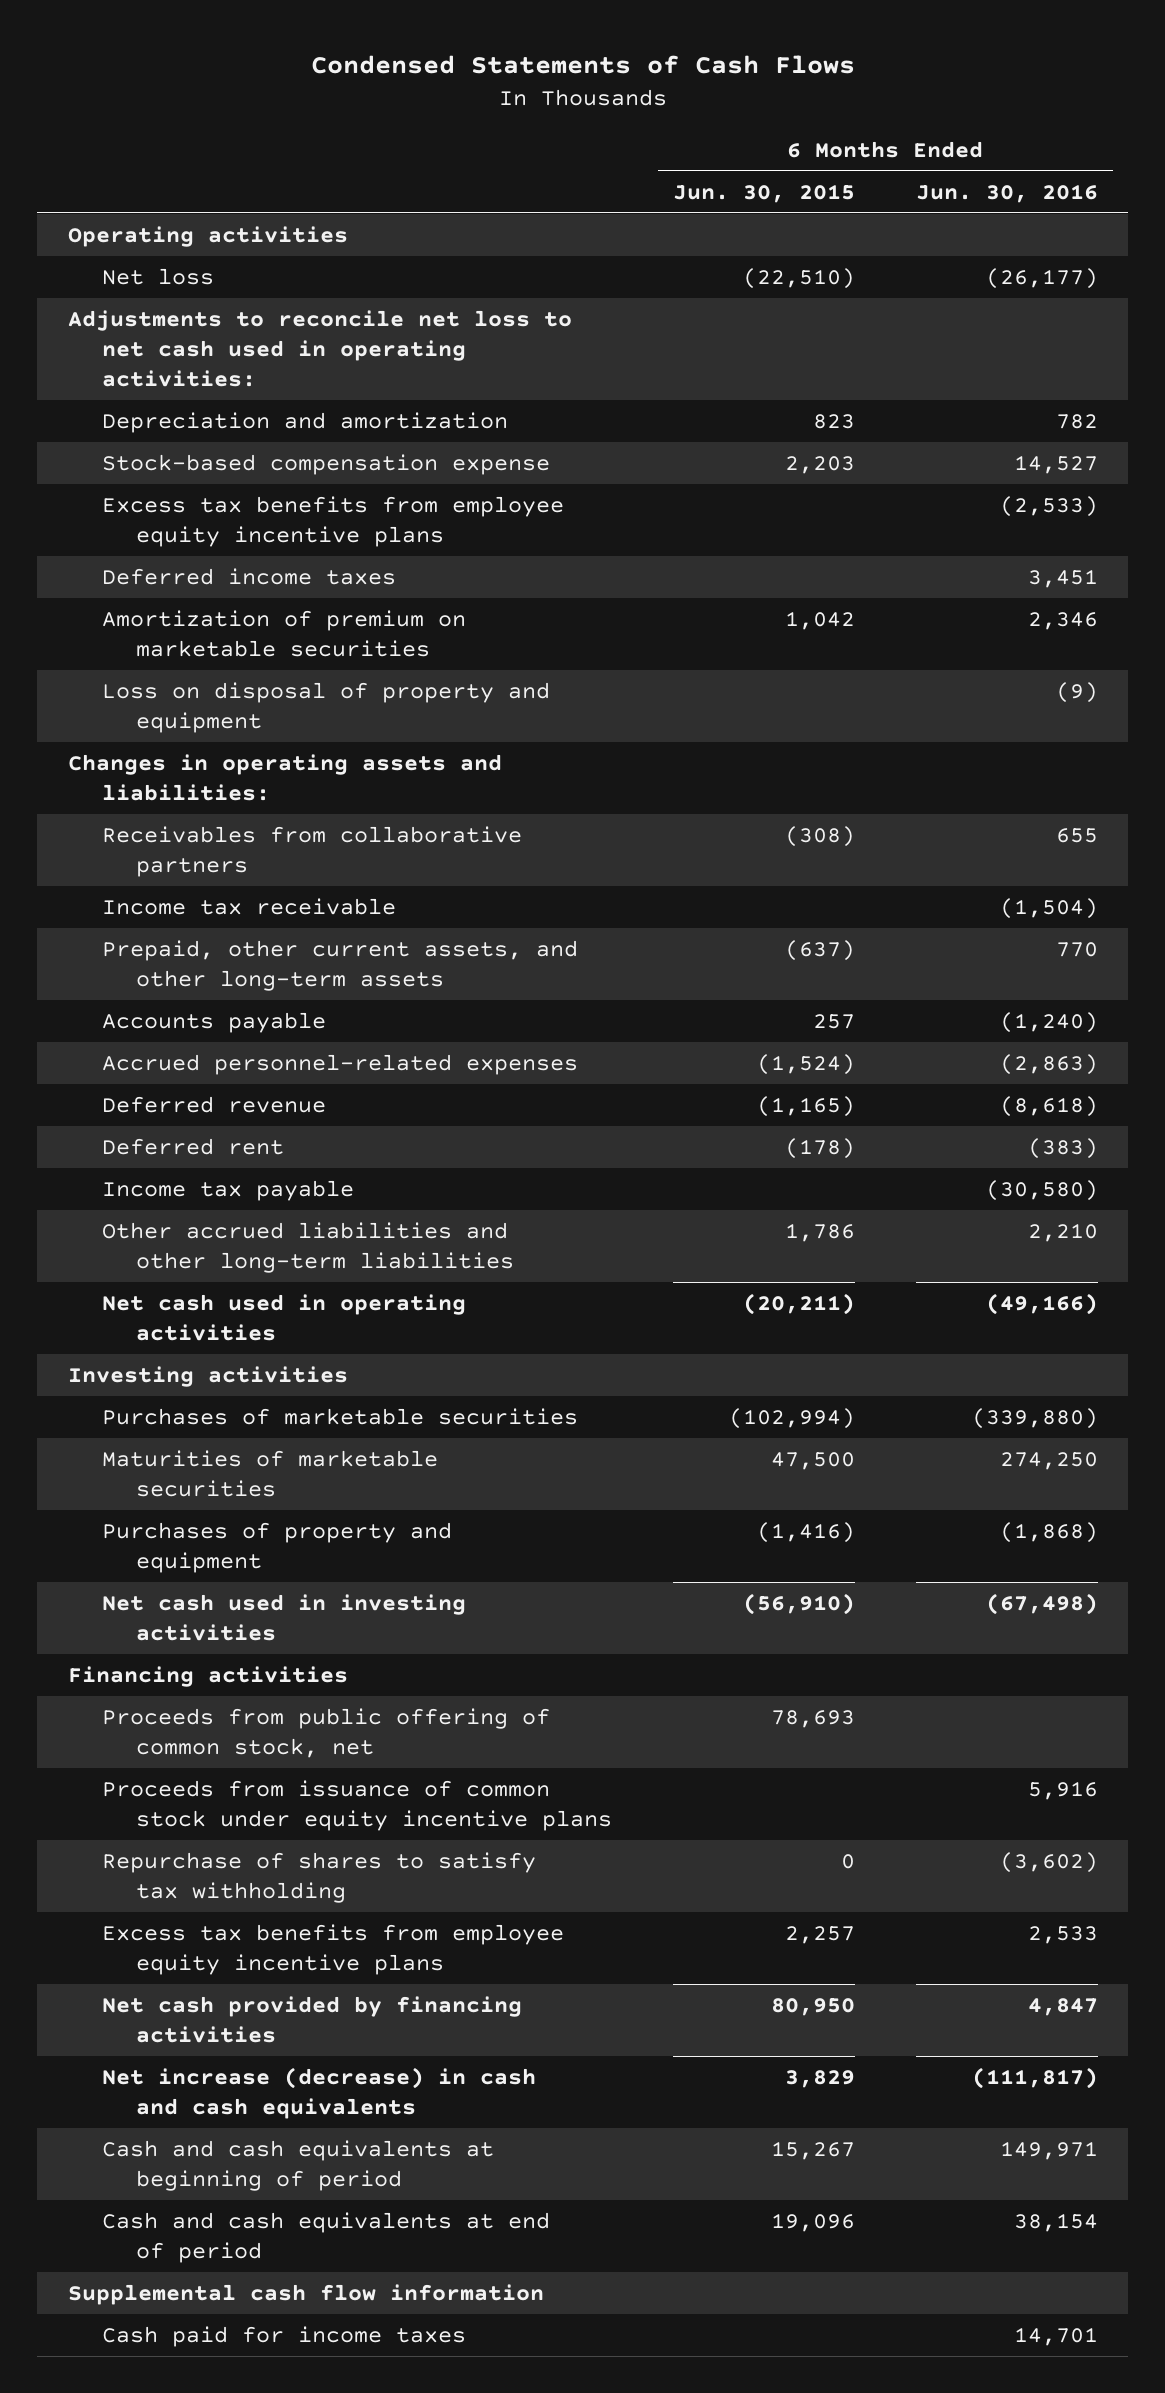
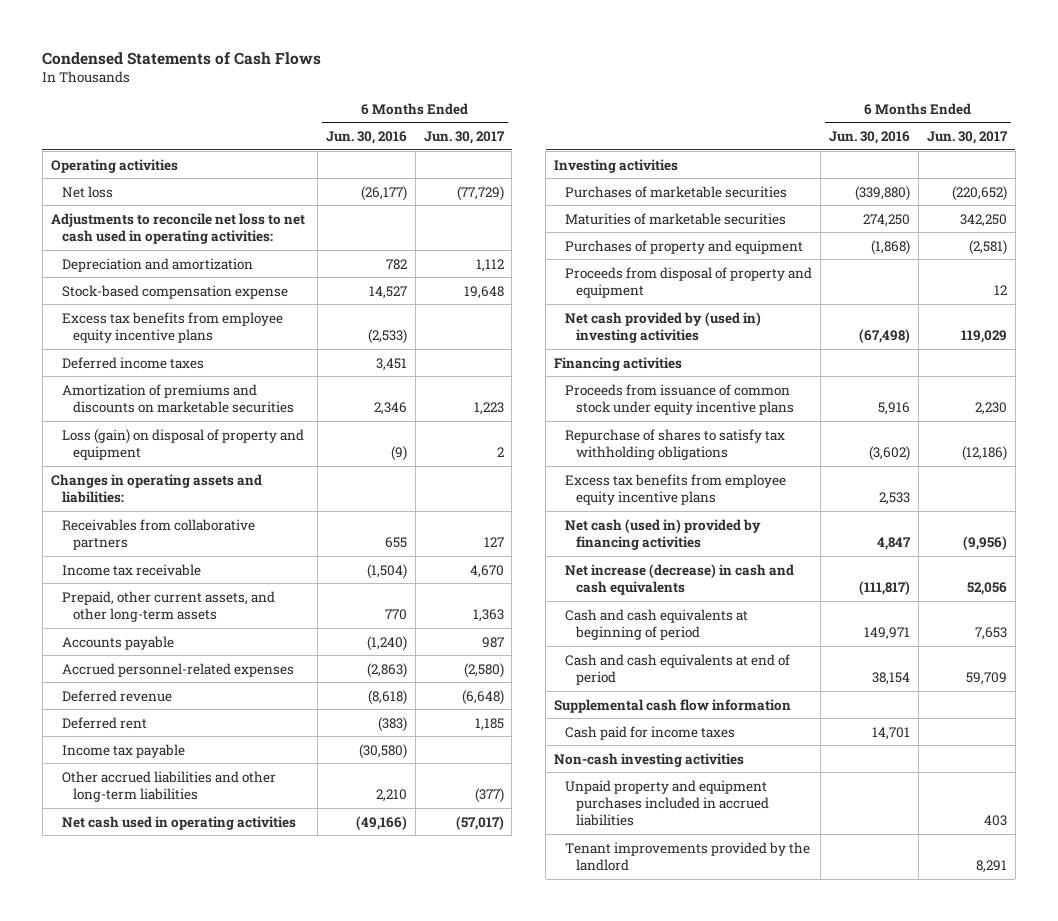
[673,183,856,203] Jun. 30, 2015 -> none
none -> [423,131,505,145] Jun. 30, 2017
[101,609,466,658] Amortization of premium on marketable securities -> [61,383,295,413] Amortization of premiums and discounts on marketable securities
[101,681,550,734] Loss on disposal of property and equipment -> [61,428,304,460] Loss (gain) on disposal of property and equipment
none -> [565,266,813,298] Proceeds from disposal of property and equipment
[101,1593,466,1642] Net cash used in investing activities -> [565,311,762,343] Net cash provided by (used in) investing activities
[101,1707,550,1759] Proceeds from public offering of common stock, net -> none
[101,1851,536,1904] Repurchase of shares to satisfy tax withholding -> [565,428,786,460] Repurchase of shares to satisfy tax withholding obligations
[101,1995,522,2044] Net cash provided by financing activities -> [565,518,762,550] Net cash (used in) provided by financing activities
none -> [554,752,745,767] Non-cash investing activities
none -> [565,779,770,827] Unpaid property and equipment purchases included in accrued liabilities
none -> [565,841,811,871] Tenant improvements provided by the landlord

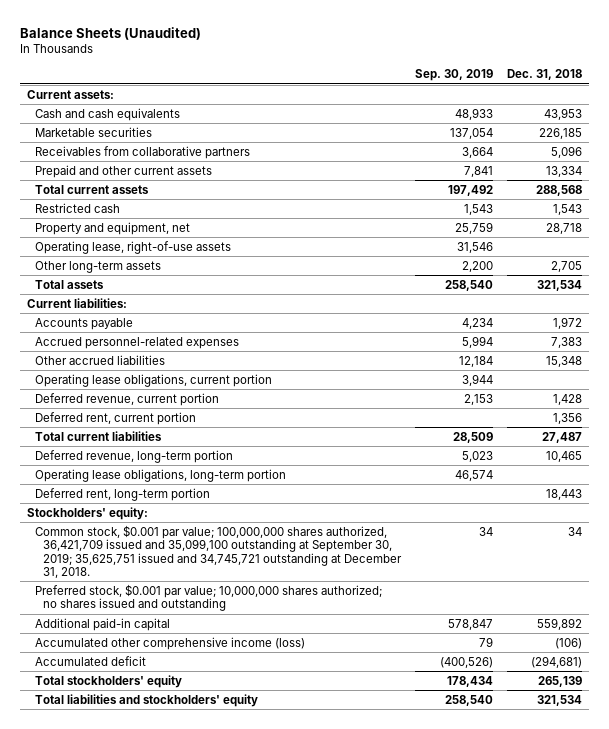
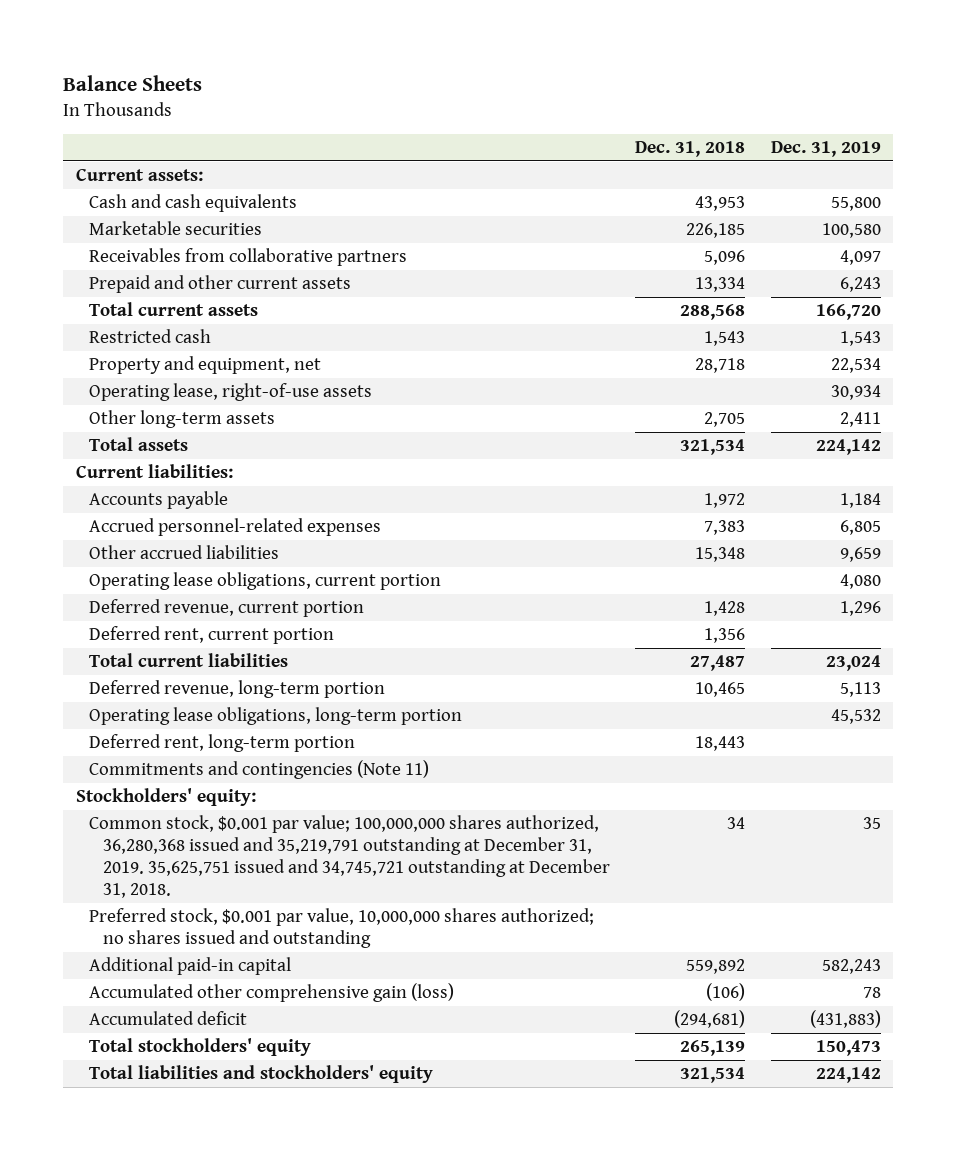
[19,26,201,40] Balance Sheets (Unaudited) -> [62,75,202,92] Balance Sheets
[415,69,494,82] Sep. 30, 2019 -> none
none -> [770,141,881,158] Dec. 31, 2019
none -> [89,759,430,779] Commitments and contingencies (Note 11)
[35,524,403,579] Common stock, $0.001 par value; 100,000,000 shares authorized, 36,421,709 issued and 35,099,100 outstanding at September 30, 2019; 35,625,751 issued and 34,745,721 outstanding at December 31, 2018. -> [89,814,610,899] Common stock, $0.001 par value; 100,000,000 shares authorized, 36,280,368 issued and 35,219,791 outstanding at December 31, 2019. 35,625,751 issued and 34,745,721 outstanding at December 31, 2018.
[35,583,383,612] Preferred stock, $0.001 par value; 10,000,000 shares authorized; no shares issued and outstanding -> [89,907,595,949] Preferred stock, $0.001 par value, 10,000,000 shares authorized; no shares issued and outstanding
[35,636,306,650] Accumulated other comprehensive income (loss) -> [89,982,455,1002] Accumulated other comprehensive gain (loss)

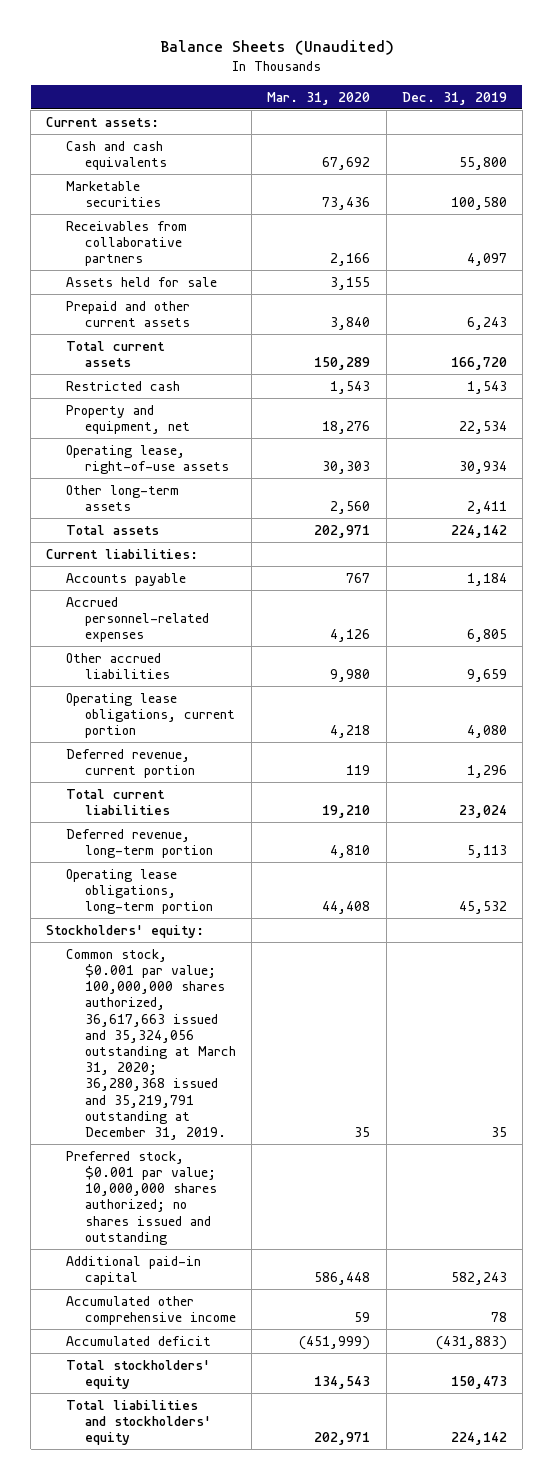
[62,75,202,92] Balance Sheets -> [159,40,394,56] Balance Sheets (Unaudited)
[635,141,746,158] Dec. 31, 2018 -> none
none -> [267,91,371,105] Mar. 31, 2020
none -> [65,276,217,287] Assets held for sale
[89,625,335,644] Deferred rent, current portion -> none
[89,733,356,752] Deferred rent, long-term portion -> none
[89,759,430,779] Commitments and contingencies (Note 11) -> none
[89,814,610,899] Common stock, $0.001 par value; 100,000,000 shares authorized, 36,280,368 issued and 35,219,791 outstanding at December 31, 2019. 35,625,751 issued and 34,745,721 outstanding at December 31, 2018. -> [65,948,237,1140] Common stock, $0.001 par value; 100,000,000 shares authorized, 36,617,663 issued and 35,324,056 outstanding at March 31, 2020; 36,280,368 issued and 35,219,791 outstanding at December 31, 2019.
[89,907,595,949] Preferred stock, $0.001 par value, 10,000,000 shares authorized; no shares issued and outstanding -> [65,1150,218,1245] Preferred stock, $0.001 par value; 10,000,000 shares authorized; no shares issued and outstanding
[89,982,455,1002] Accumulated other comprehensive gain (loss) -> [65,1295,237,1325] Accumulated other comprehensive income

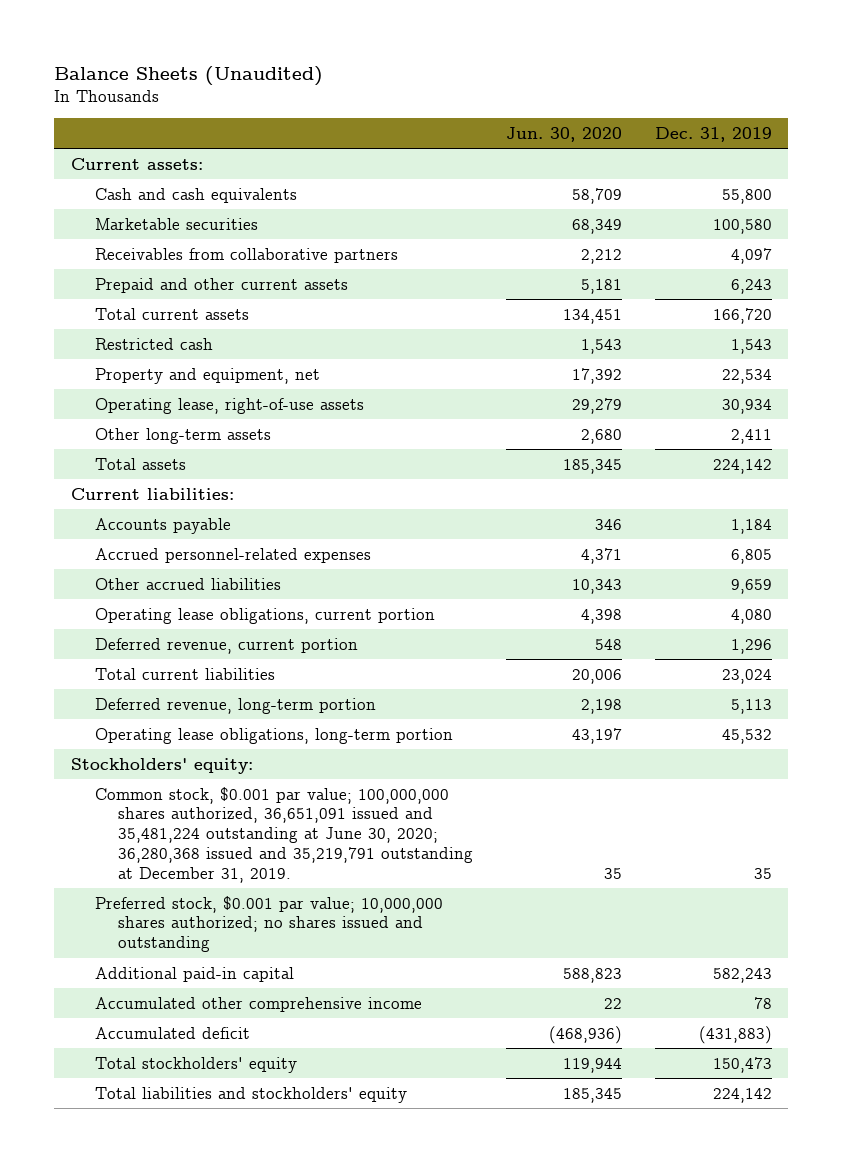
[267,91,371,105] Mar. 31, 2020 -> none
none -> [506,126,623,142] Jun. 30, 2020
[65,276,217,287] Assets held for sale -> none
[65,948,237,1140] Common stock, $0.001 par value; 100,000,000 shares authorized, 36,617,663 issued and 35,324,056 outstanding at March 31, 2020; 36,280,368 issued and 35,219,791 outstanding at December 31, 2019. -> [94,786,474,883] Common stock, $0.001 par value; 100,000,000 shares authorized, 36,651,091 issued and 35,481,224 outstanding at June 30, 2020; 36,280,368 issued and 35,219,791 outstanding at December 31, 2019.

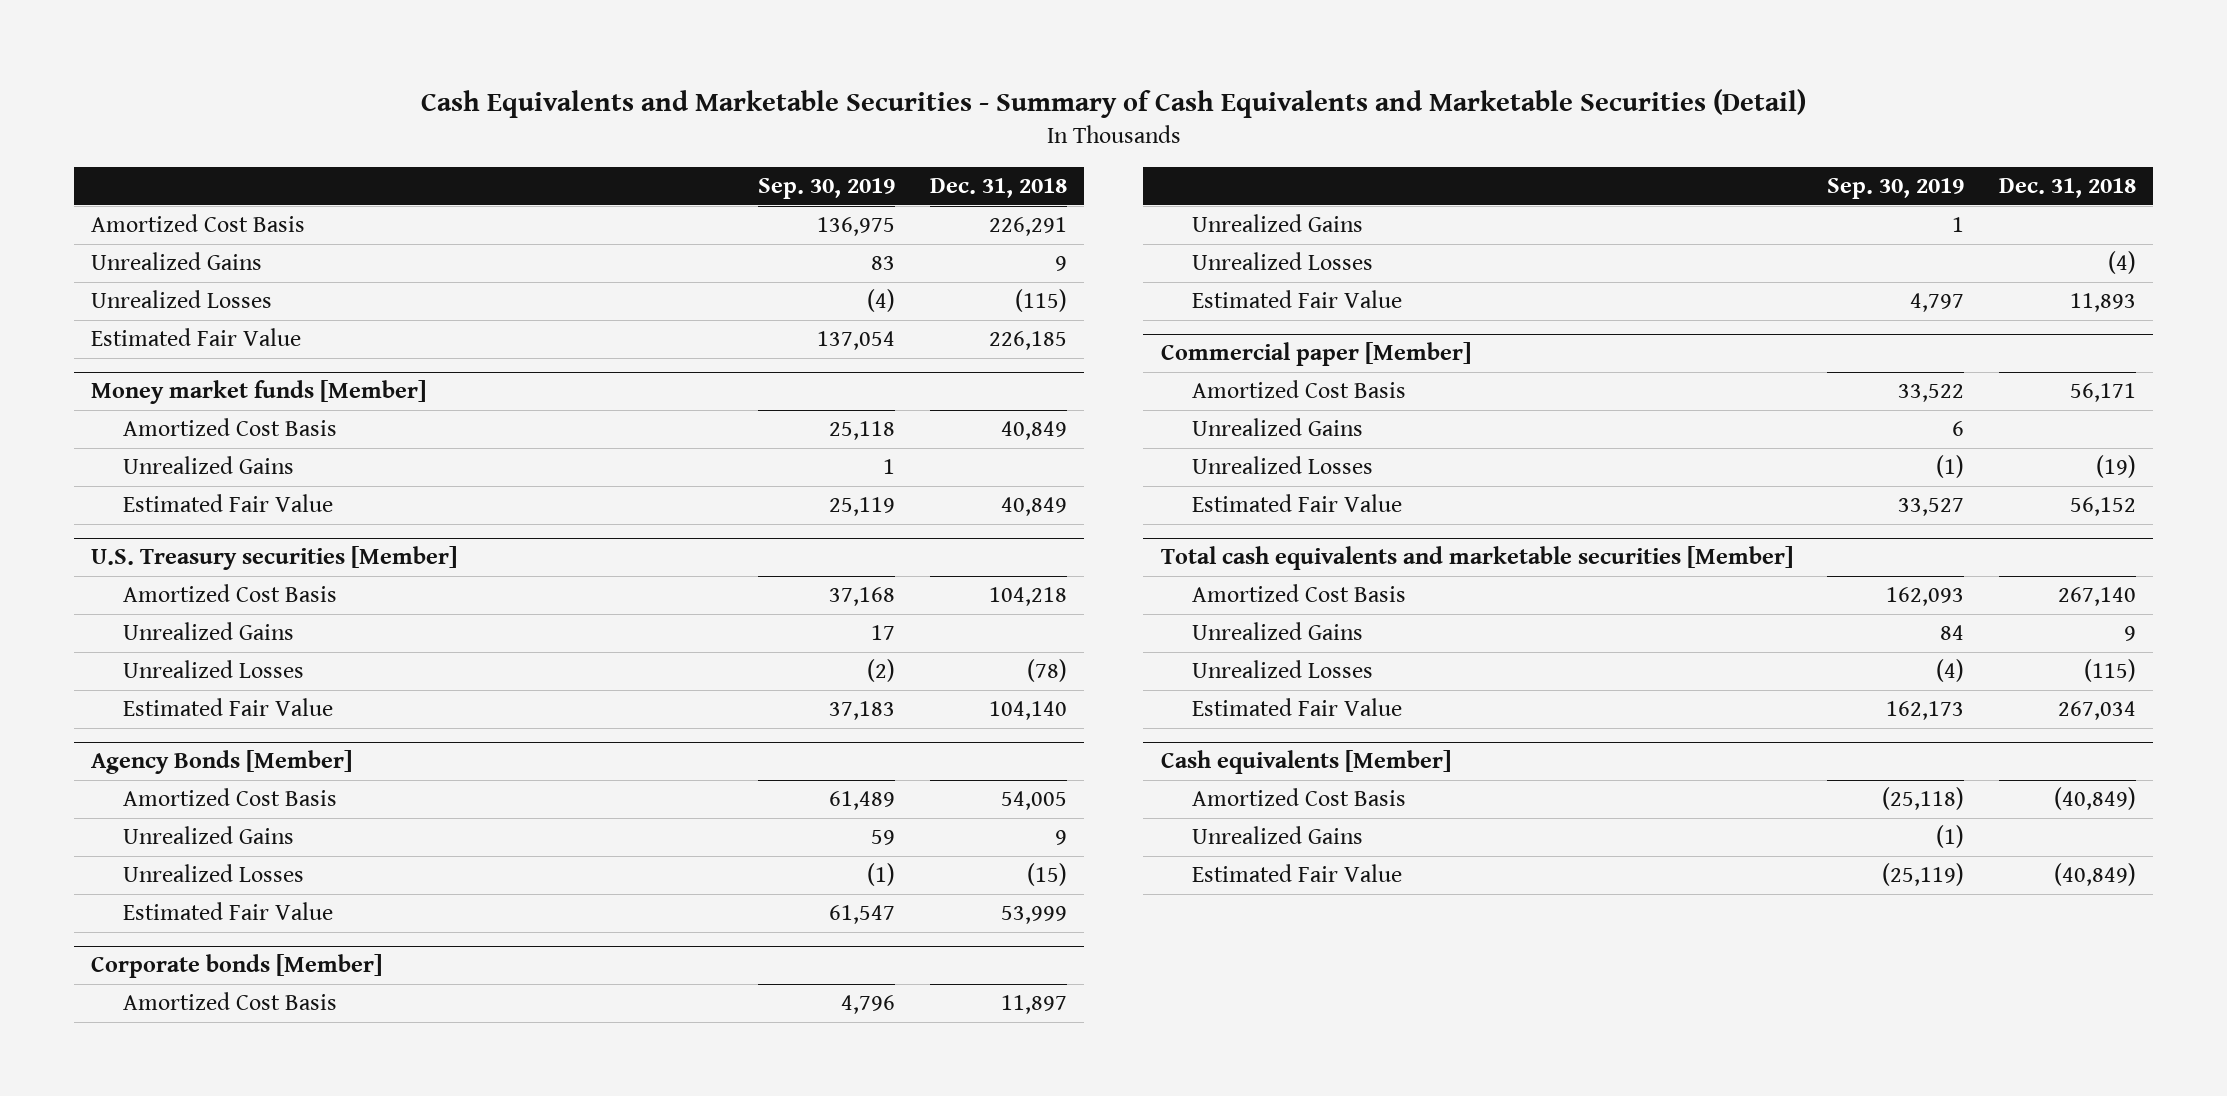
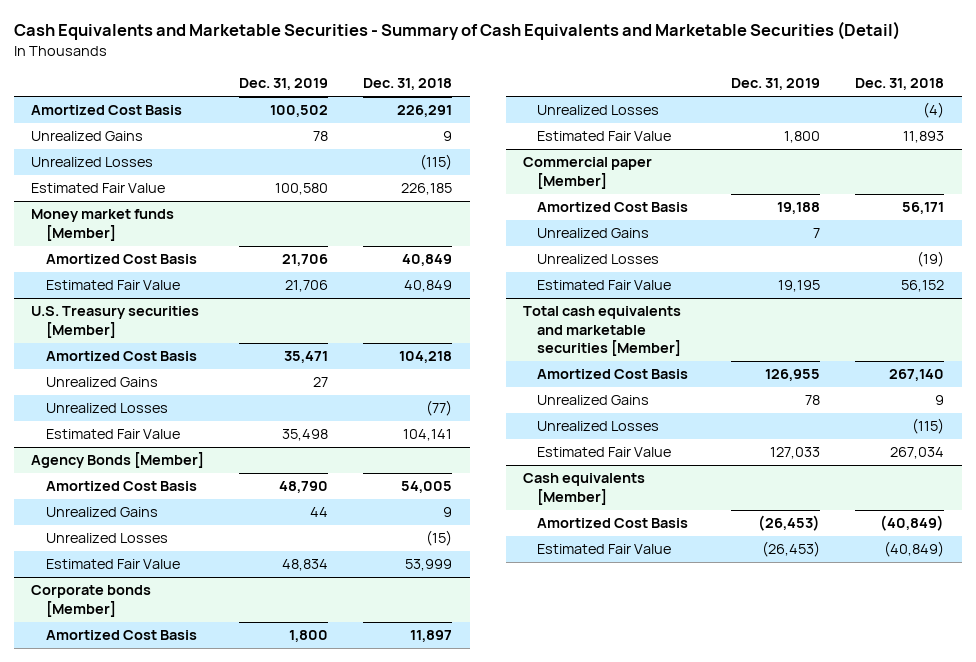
[757,178,895,200] Sep. 30, 2019 -> none
none -> [239,78,329,91] Dec. 31, 2019
[123,456,295,475] Unrealized Gains -> none
[1026,659,1067,683] (78) -> [426,400,453,417] (77)
[988,701,1067,721] 104,140 -> [403,429,453,442] 104,141
[1192,214,1364,233] Unrealized Gains -> none
[1192,826,1364,845] Unrealized Gains -> none

